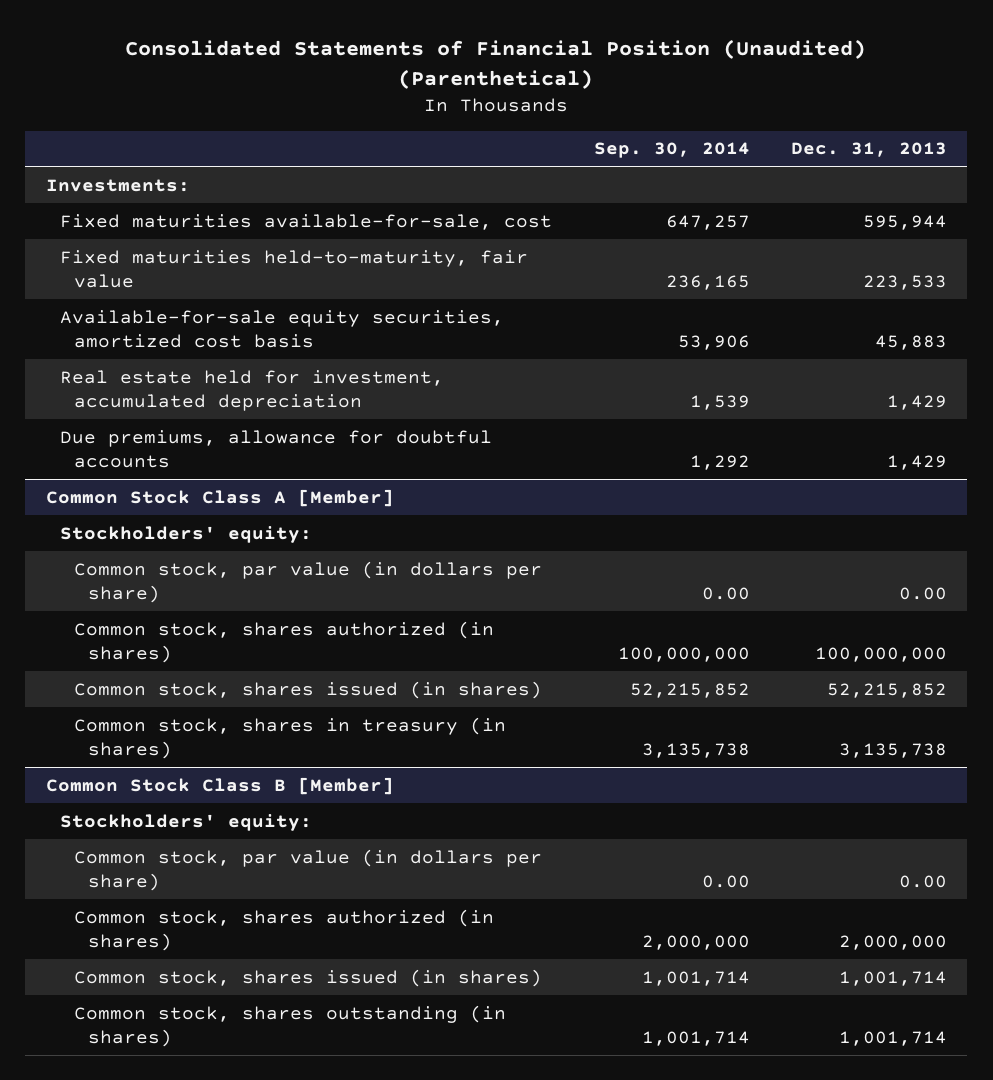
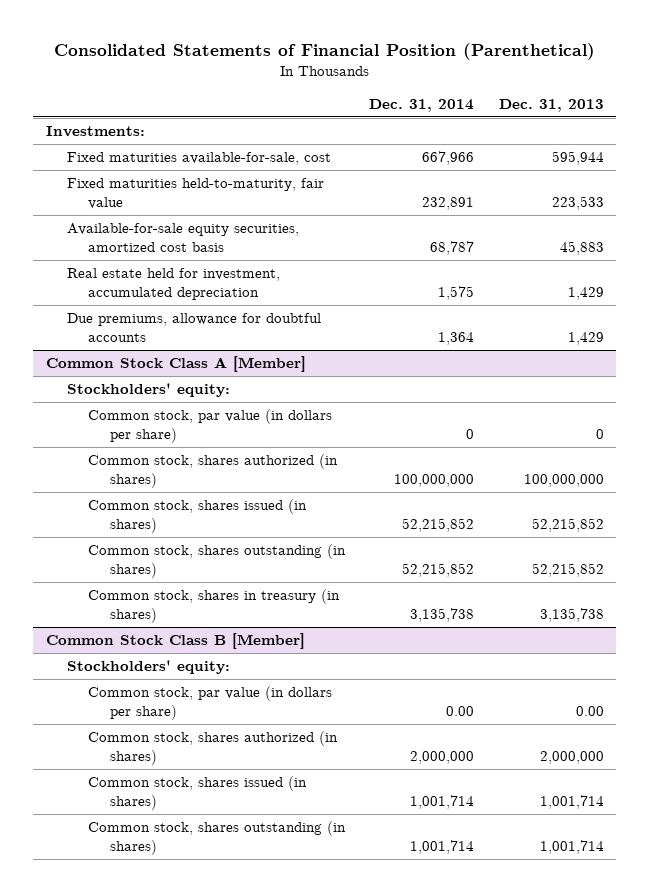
[125,39,867,90] Consolidated Statements of Financial Position (Unaudited) (Parenthetical) -> [53,43,595,61] Consolidated Statements of Financial Position (Parenthetical)
[593,142,750,159] Sep. 30, 2014 -> none
none -> [369,98,475,112] Dec. 31, 2014
[898,587,947,601] 0.00 -> [595,428,604,439] 0
none -> [88,544,347,578] Common stock, shares outstanding (in shares)

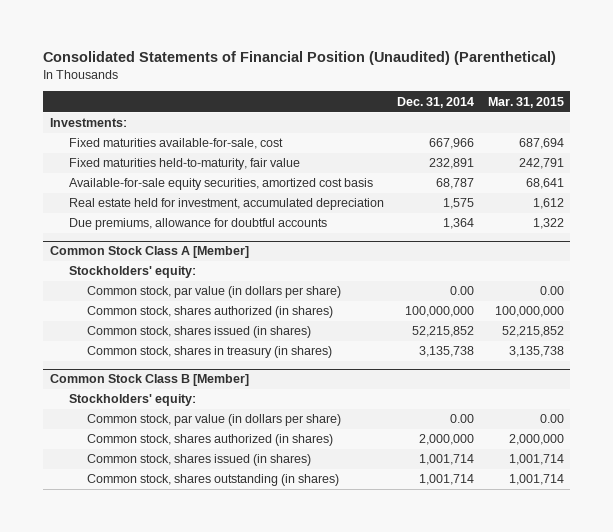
[53,43,595,61] Consolidated Statements of Financial Position (Parenthetical) -> [42,51,556,66] Consolidated Statements of Financial Position (Unaudited) (Parenthetical)
[498,98,604,112] Dec. 31, 2013 -> none
none -> [487,96,564,108] Mar. 31, 2015
[466,428,475,439] 0 -> [450,286,475,296] 0.00
[88,544,347,578] Common stock, shares outstanding (in shares) -> none

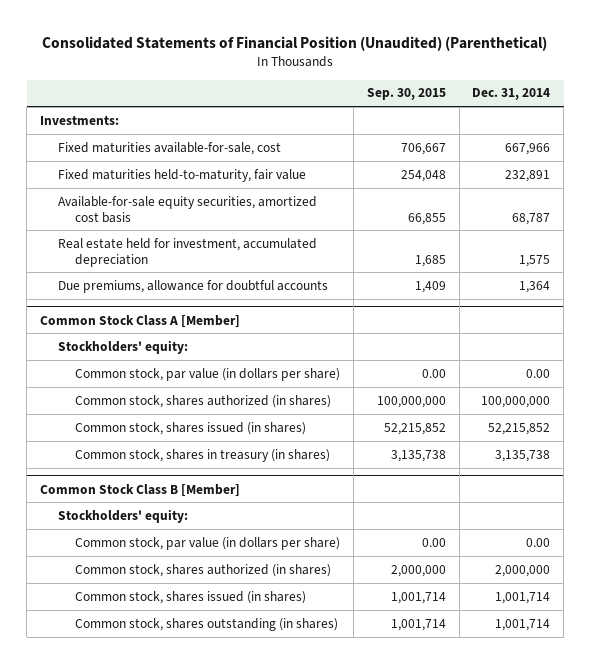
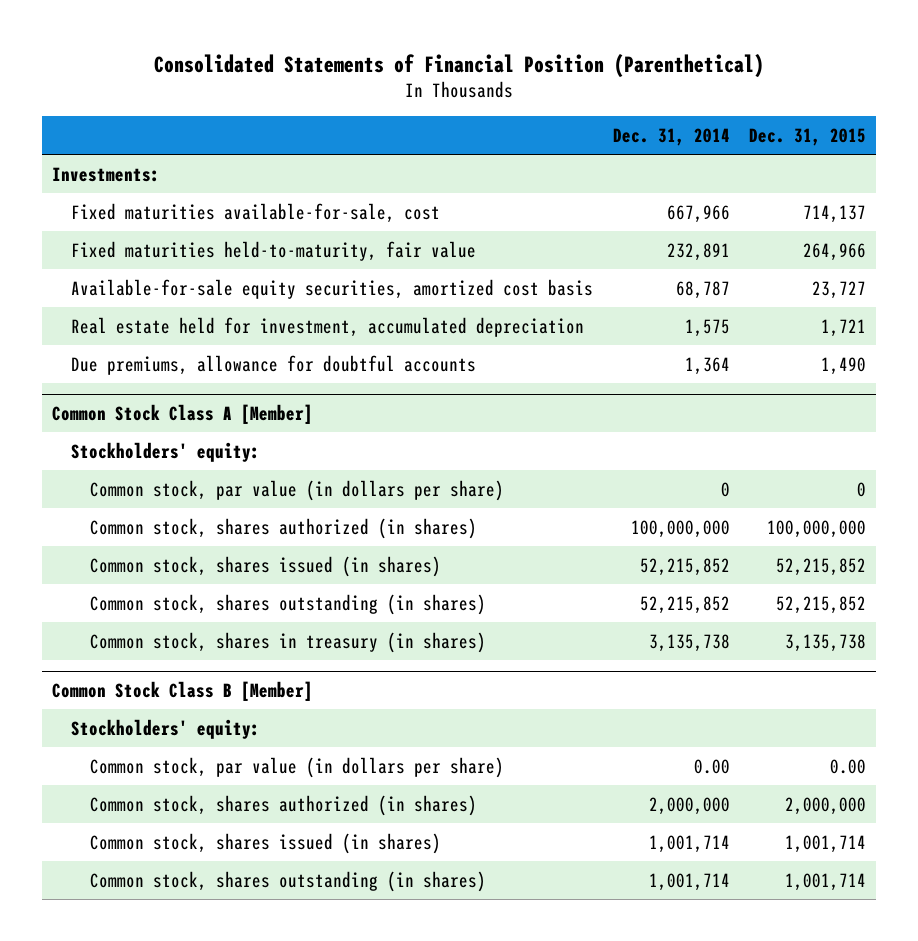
[42,35,548,51] Consolidated Statements of Financial Position (Unaudited) (Parenthetical) -> [154,53,765,78] Consolidated Statements of Financial Position (Parenthetical)
[366,88,446,101] Sep. 30, 2015 -> none
none -> [749,127,867,146] Dec. 31, 2015
[526,368,551,378] 0.00 -> [720,481,730,497] 0
none -> [89,593,486,615] Common stock, shares outstanding (in shares)

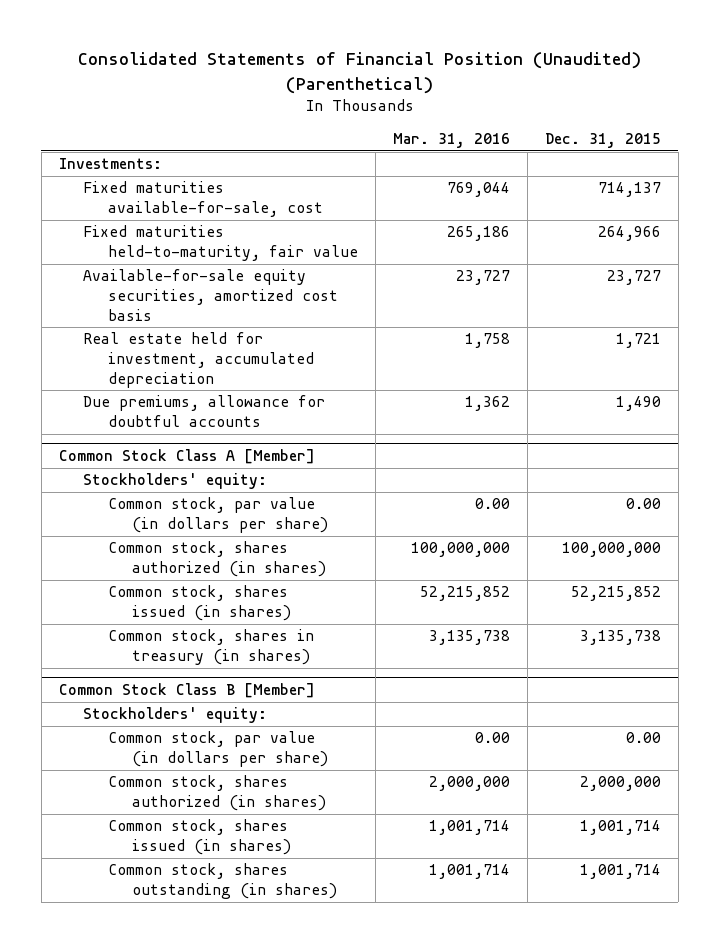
[154,53,765,78] Consolidated Statements of Financial Position (Parenthetical) -> [77,52,641,94] Consolidated Statements of Financial Position (Unaudited) (Parenthetical)
[612,127,730,146] Dec. 31, 2014 -> none
none -> [392,132,510,148] Mar. 31, 2016
[857,481,867,497] 0 -> [625,498,661,510] 0.00
[89,593,486,615] Common stock, shares outstanding (in shares) -> none

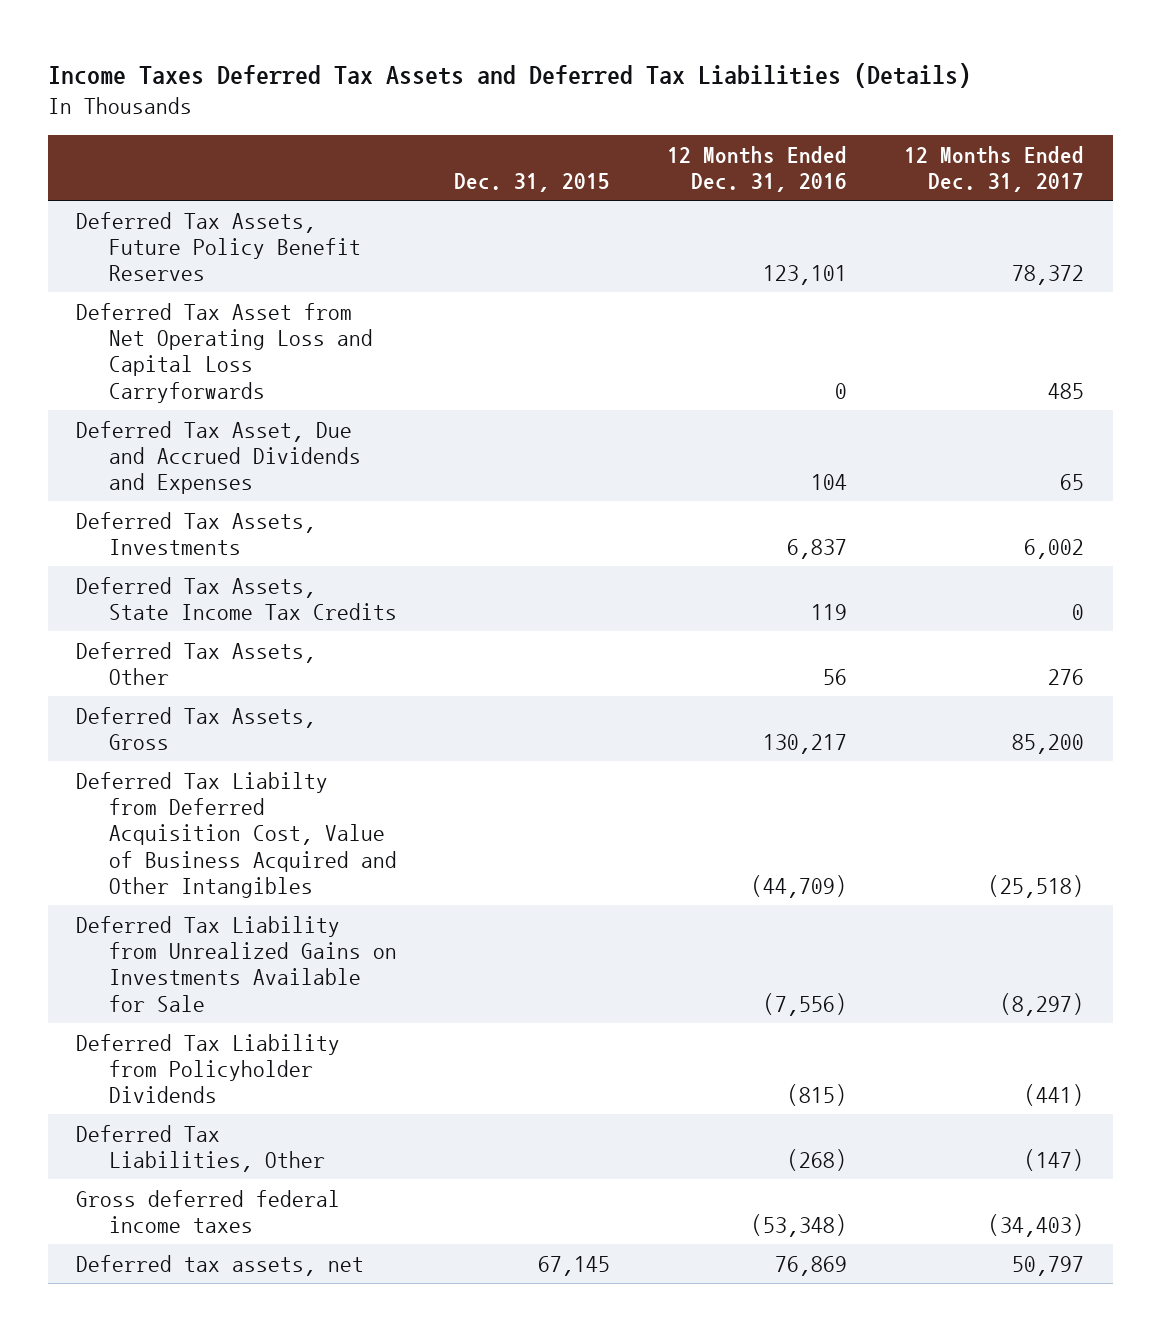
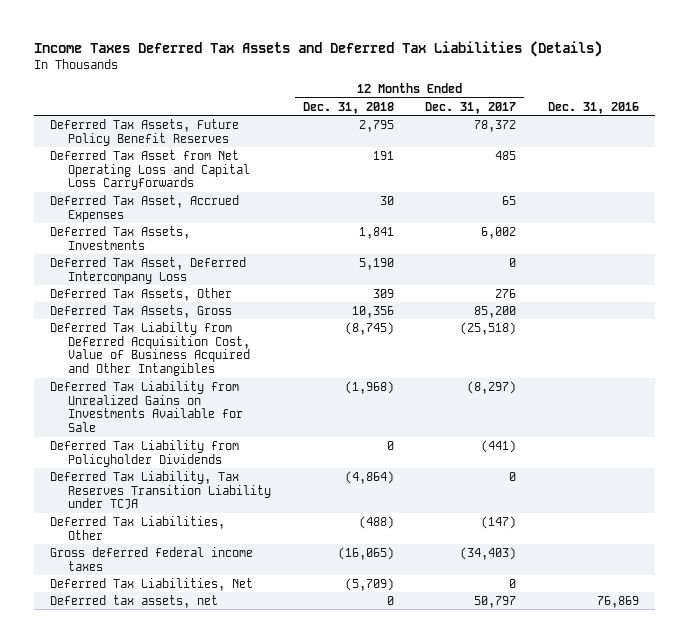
[454,173,611,193] Dec. 31, 2015 -> none
[667,145,848,193] 12 Months Ended Dec. 31, 2016 -> none
none -> [302,101,394,114] Dec. 31, 2018
none -> [548,101,640,114] Dec. 31, 2016
[76,420,362,495] Deferred Tax Asset, Due and Accrued Dividends and Expenses -> [50,194,240,222] Deferred Tax Asset, Accrued Expenses
[76,576,398,620] Deferred Tax Assets, State Income Tax Credits -> none
none -> [50,256,247,284] Deferred Tax Asset, Deferred Intercompany Loss
none -> [50,470,271,510] Deferred Tax Liability, Tax Reserves Transition Liability under TCJA
none -> [50,577,254,591] Deferred Tax Liabilities, Net

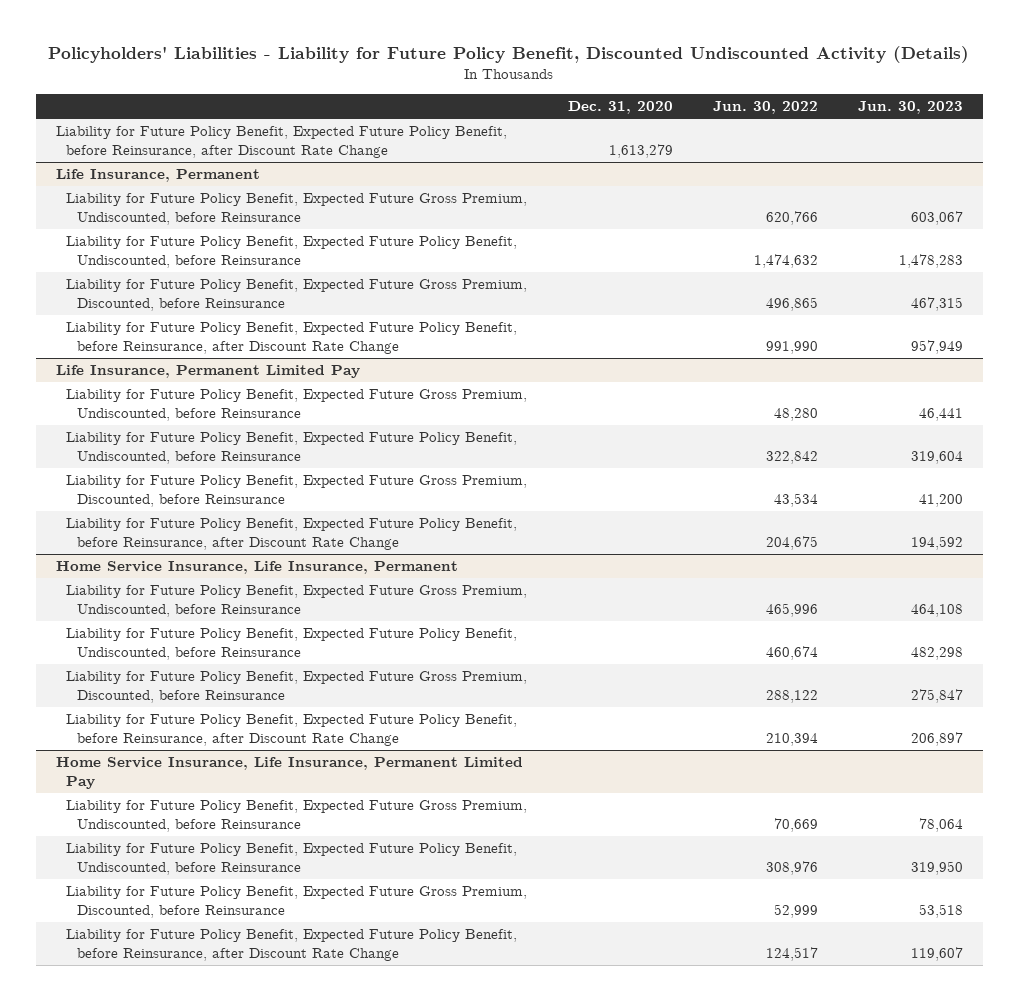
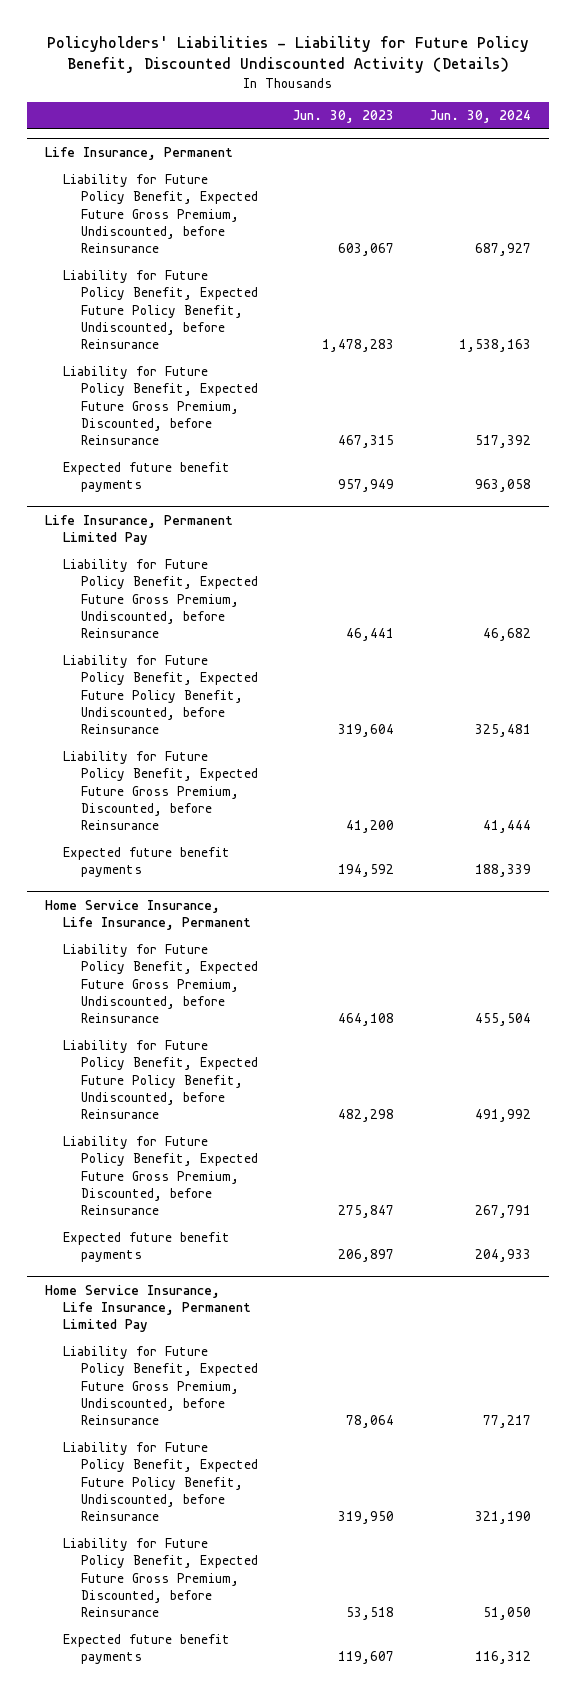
[567,101,673,115] Dec. 31, 2020 -> none
[712,101,818,115] Jun. 30, 2022 -> none
none -> [429,109,531,123] Jun. 30, 2024
[55,126,507,158] Liability for Future Policy Benefit, Expected Future Policy Benefit, before Reinsurance, after Discount Rate Change -> none
[66,322,518,354] Liability for Future Policy Benefit, Expected Future Policy Benefit, before Reinsurance, after Discount Rate Change -> [62,462,230,493] Expected future benefit payments
[66,518,518,550] Liability for Future Policy Benefit, Expected Future Policy Benefit, before Reinsurance, after Discount Rate Change -> [62,847,230,878] Expected future benefit payments
[66,714,518,746] Liability for Future Policy Benefit, Expected Future Policy Benefit, before Reinsurance, after Discount Rate Change -> [62,1232,230,1263] Expected future benefit payments
[66,929,518,961] Liability for Future Policy Benefit, Expected Future Policy Benefit, before Reinsurance, after Discount Rate Change -> [62,1634,230,1665] Expected future benefit payments

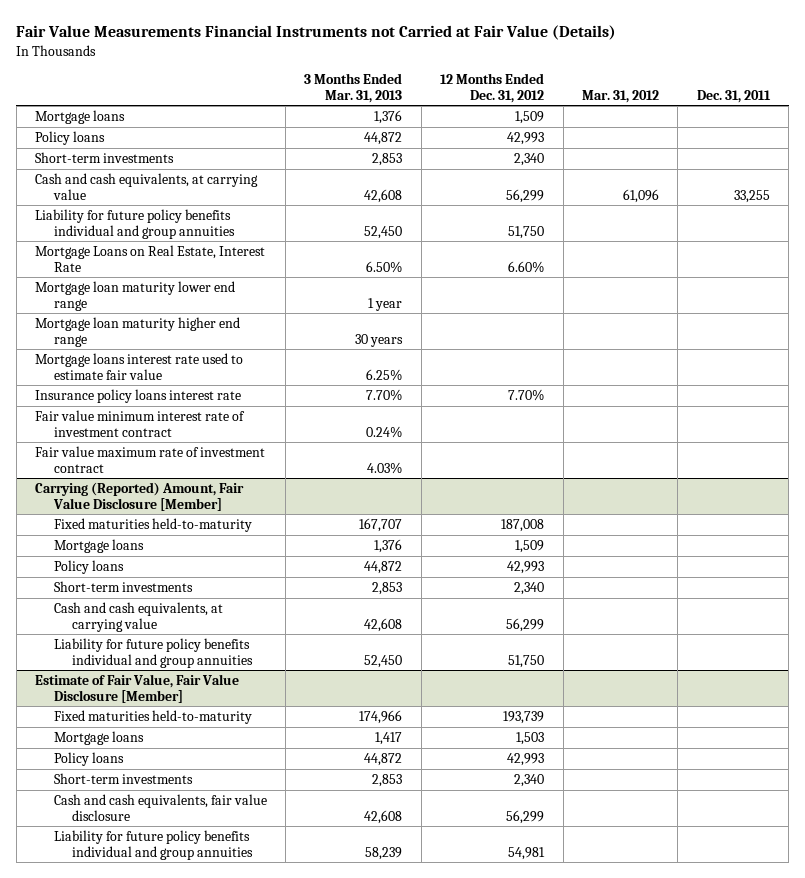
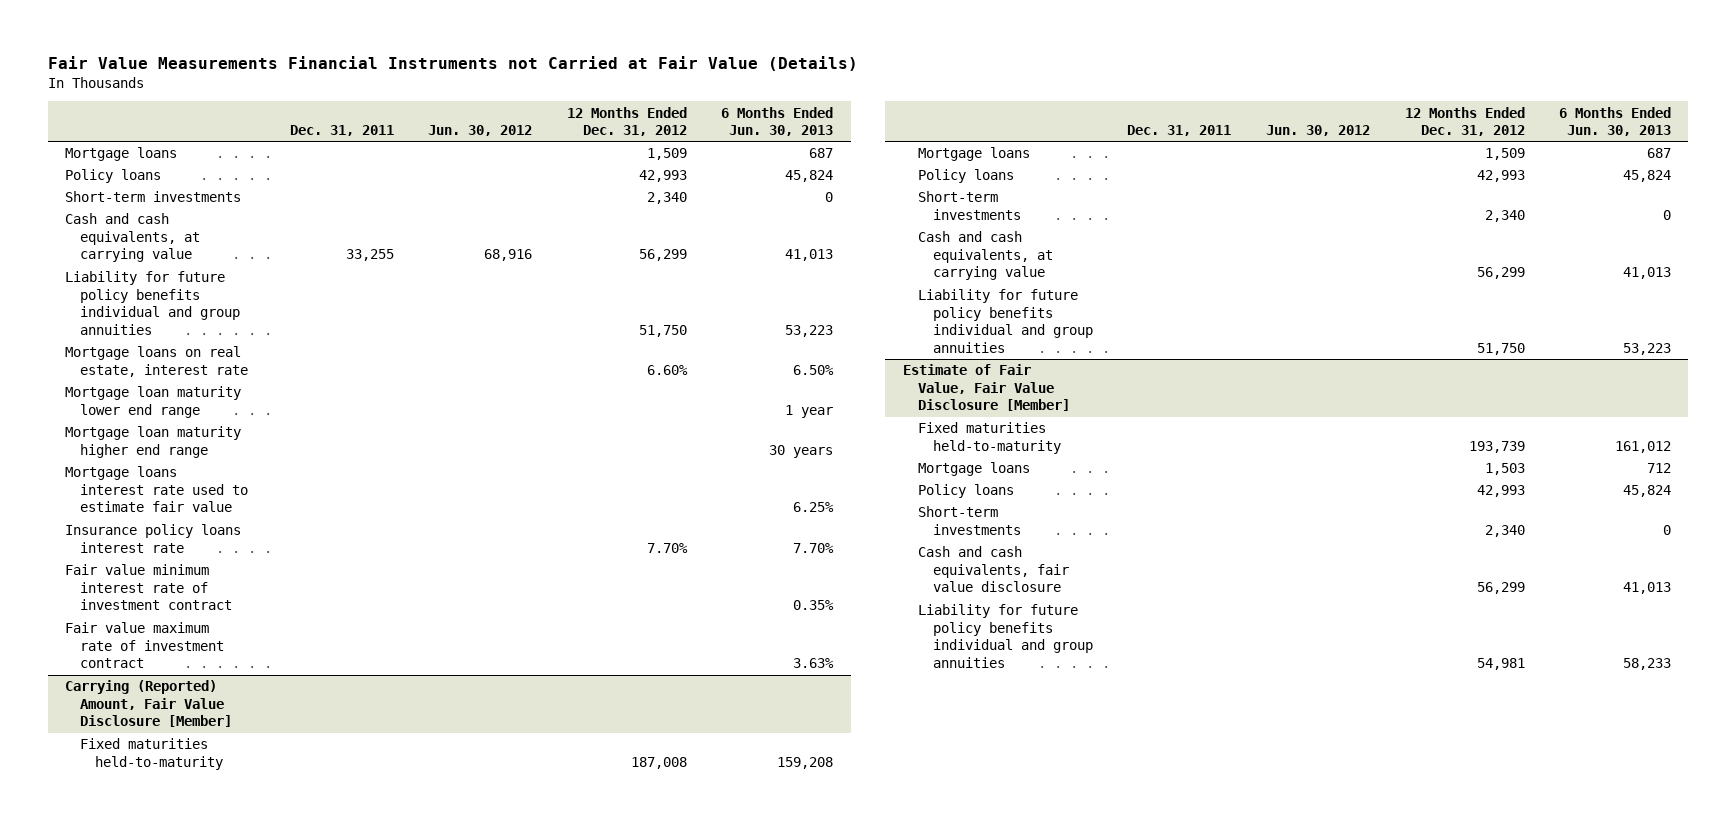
[304,73,403,103] 3 Months Ended Mar. 31, 2013 -> none
[581,89,659,103] Mar. 31, 2012 -> none
none -> [428,125,533,137] Jun. 30, 2012
none -> [721,106,834,137] 6 Months Ended Jun. 30, 2013
[35,244,266,272] Mortgage Loans on Real Estate, Interest Rate -> [64,346,248,377] Mortgage loans on real estate, interest rate

